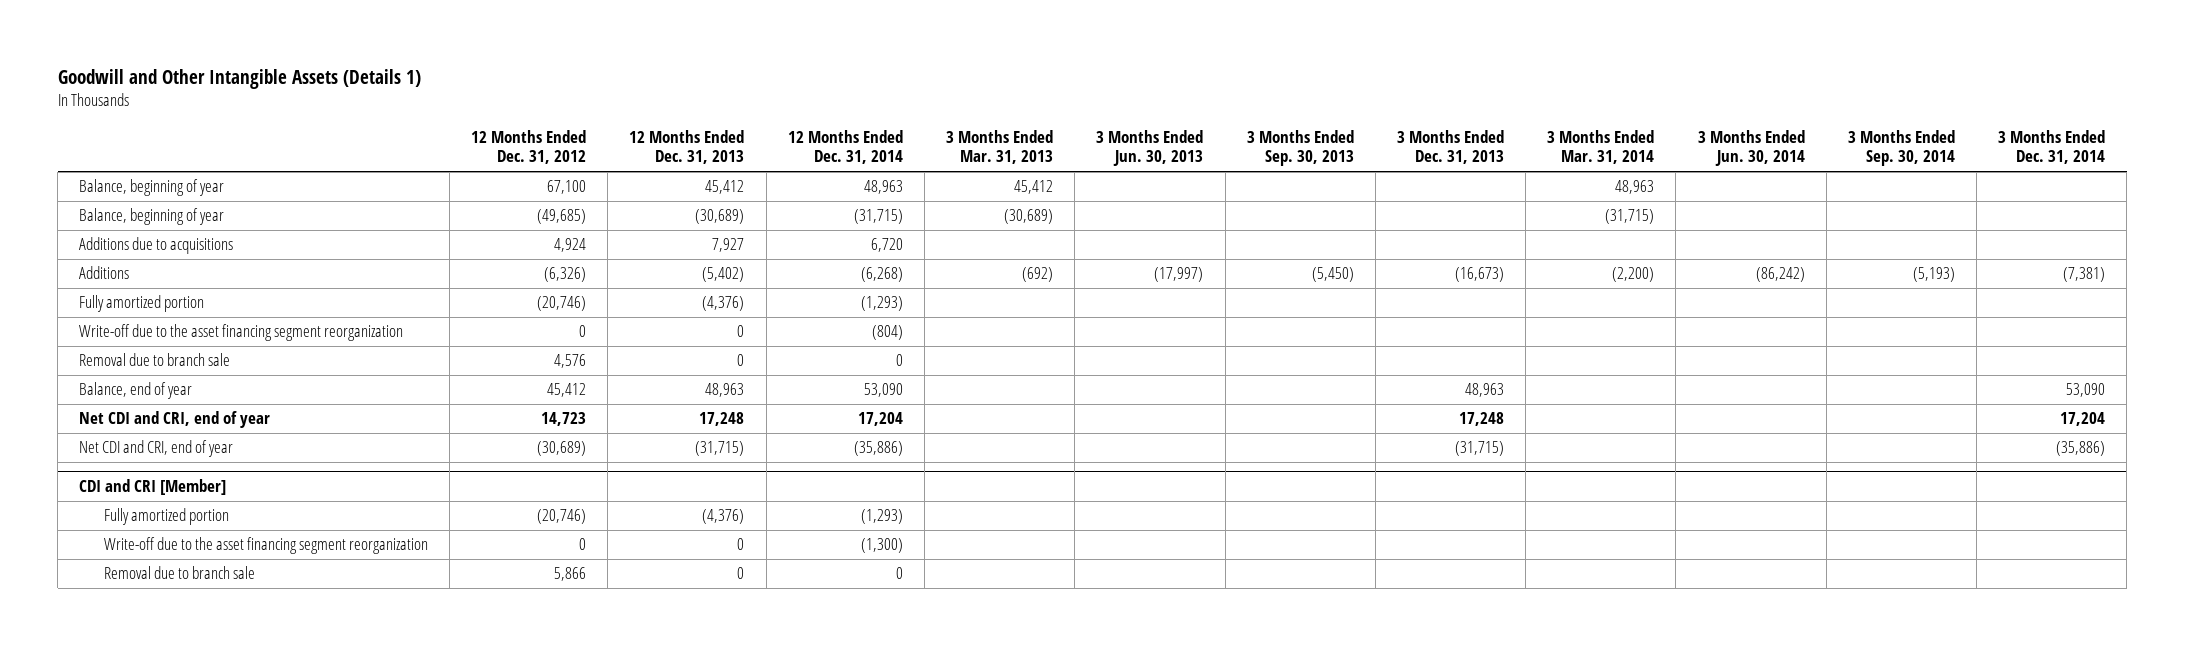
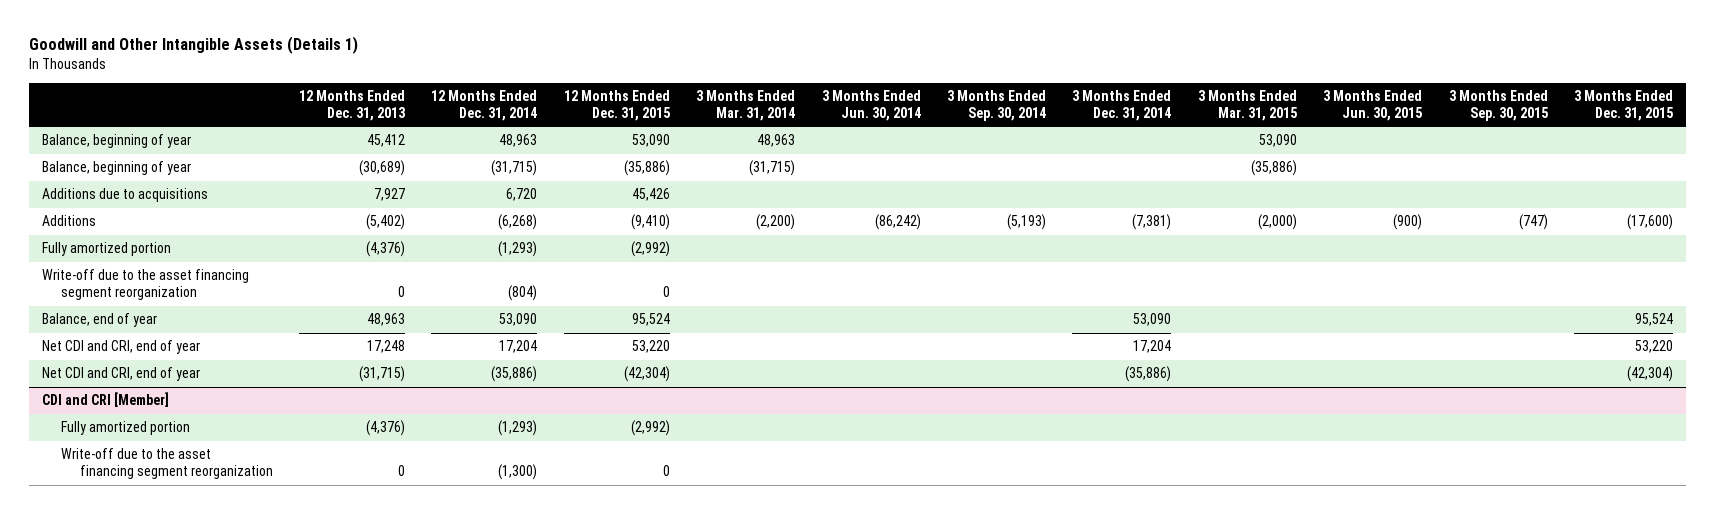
[471,129,587,165] 12 Months Ended Dec. 31, 2012 -> none
[946,129,1054,165] 3 Months Ended Mar. 31, 2013 -> none
[1096,129,1204,167] 3 Months Ended Jun. 30, 2013 -> none
[1246,129,1354,167] 3 Months Ended Sep. 30, 2013 -> none
[1397,129,1505,165] 3 Months Ended Dec. 31, 2013 -> none
none -> [563,89,670,122] 12 Months Ended Dec. 31, 2015
none -> [1197,89,1297,122] 3 Months Ended Mar. 31, 2015
none -> [1323,89,1423,122] 3 Months Ended Jun. 30, 2015
none -> [1448,89,1548,122] 3 Months Ended Sep. 30, 2015
none -> [1573,89,1673,122] 3 Months Ended Dec. 31, 2015
[79,353,231,367] Removal due to branch sale -> none
[103,566,255,580] Removal due to branch sale -> none

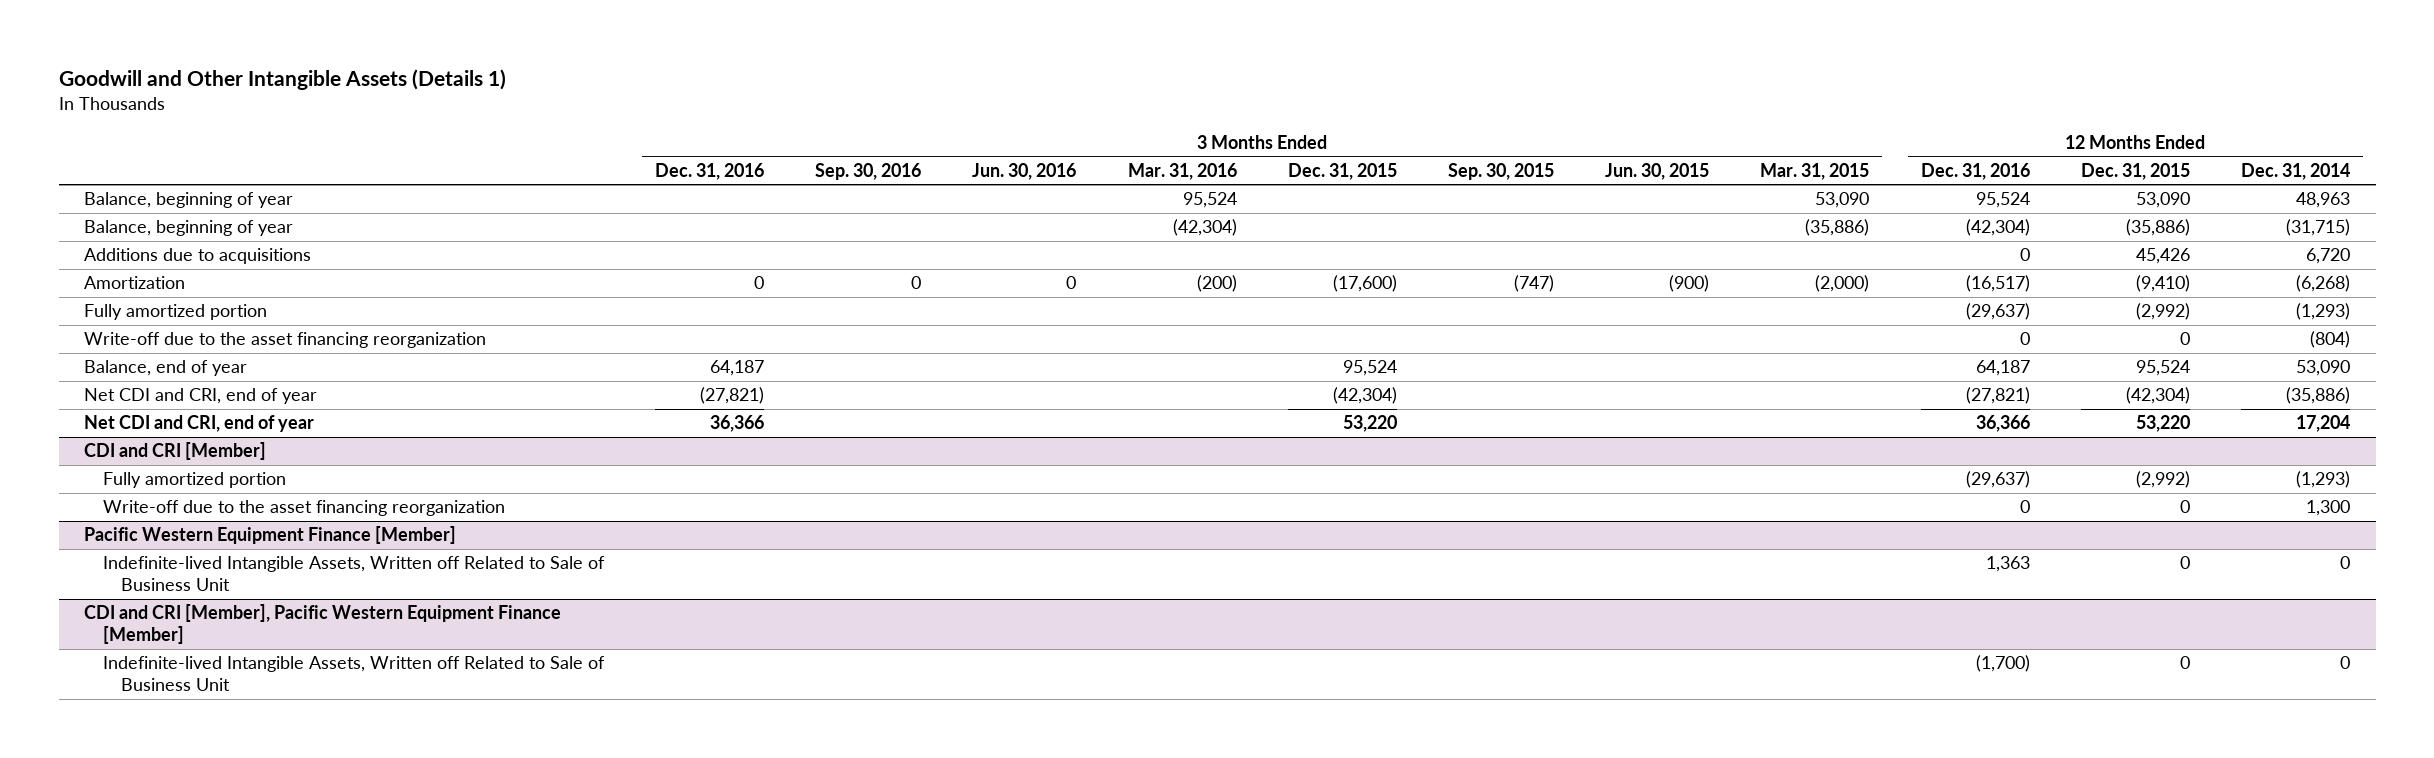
[298,89,405,122] 12 Months Ended Dec. 31, 2013 -> none
[696,89,796,122] 3 Months Ended Mar. 31, 2014 -> none
[821,89,921,122] 3 Months Ended Jun. 30, 2014 -> none
[946,89,1046,122] 3 Months Ended Sep. 30, 2014 -> none
[1072,89,1172,122] 3 Months Ended Dec. 31, 2014 -> none
none -> [654,162,764,180] Dec. 31, 2016
none -> [815,162,922,180] Sep. 30, 2016
none -> [972,162,1077,180] Jun. 30, 2016
none -> [1127,162,1237,180] Mar. 31, 2016
none -> [1920,162,2030,180] Dec. 31, 2016
[42,215,97,227] Additions -> [84,276,186,290] Amortization
[42,269,250,301] Write-off due to the asset financing segment reorganization -> [84,332,487,349] Write-off due to the asset financing reorganization
[42,340,201,355] Net CDI and CRI, end of year -> [84,415,315,433] Net CDI and CRI, end of year
[60,448,273,480] Write-off due to the asset financing segment reorganization -> [102,500,505,517] Write-off due to the asset financing reorganization
[498,464,538,481] (1,300) -> [2305,500,2350,517] 1,300
none -> [84,526,457,545] Pacific Western Equipment Finance [Member]
none -> [102,556,605,591] Indefinite-lived Intangible Assets, Written off Related to Sale of Business Unit
none -> [84,604,562,644] CDI and CRI [Member], Pacific Western Equipment Finance [Member]
none -> [102,656,605,691] Indefinite-lived Intangible Assets, Written off Related to Sale of Business Unit

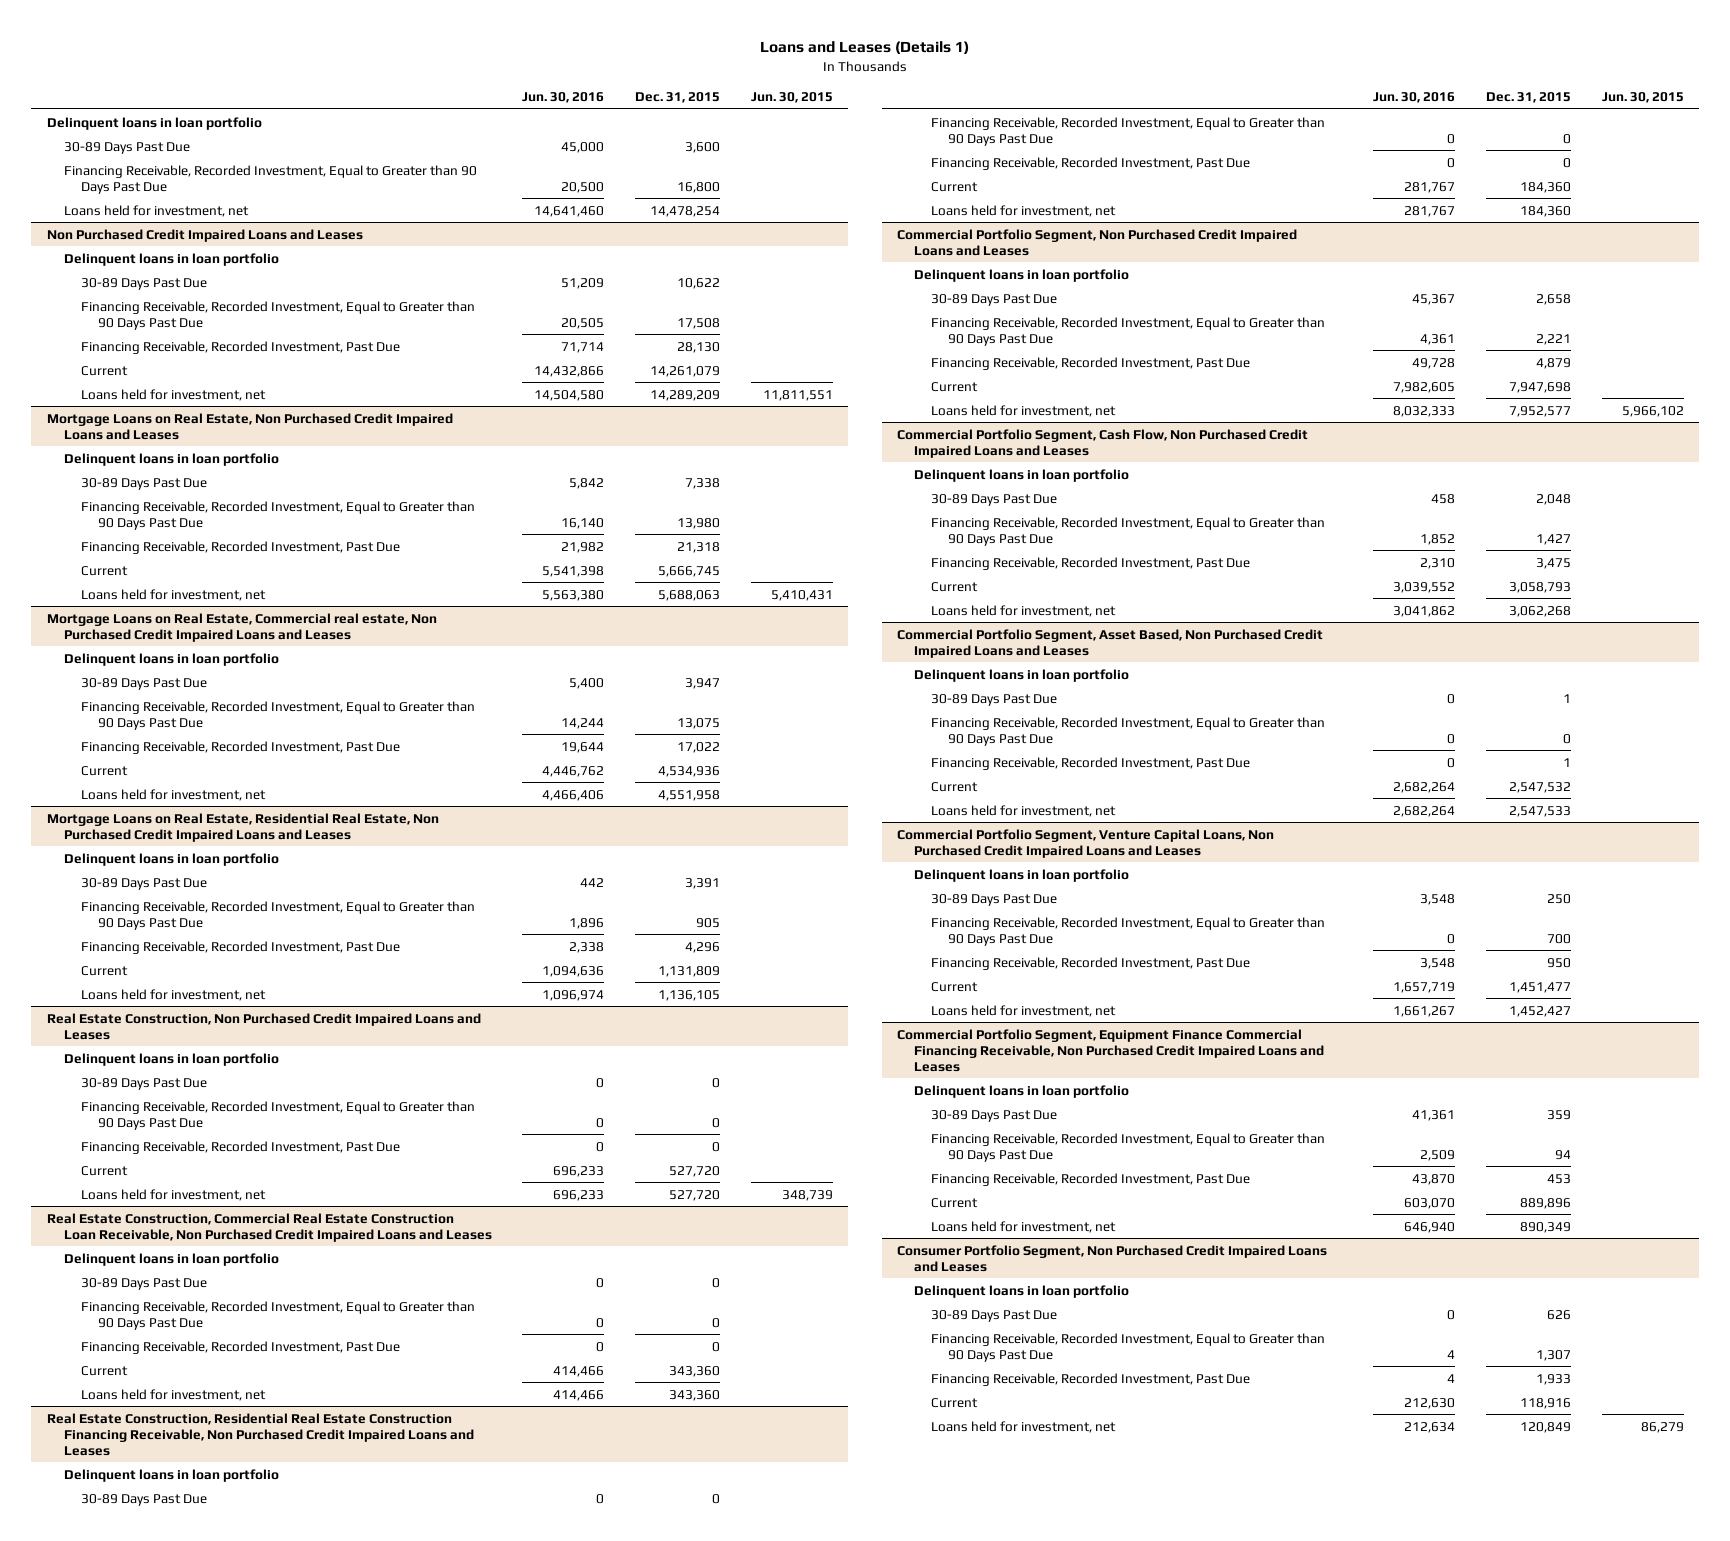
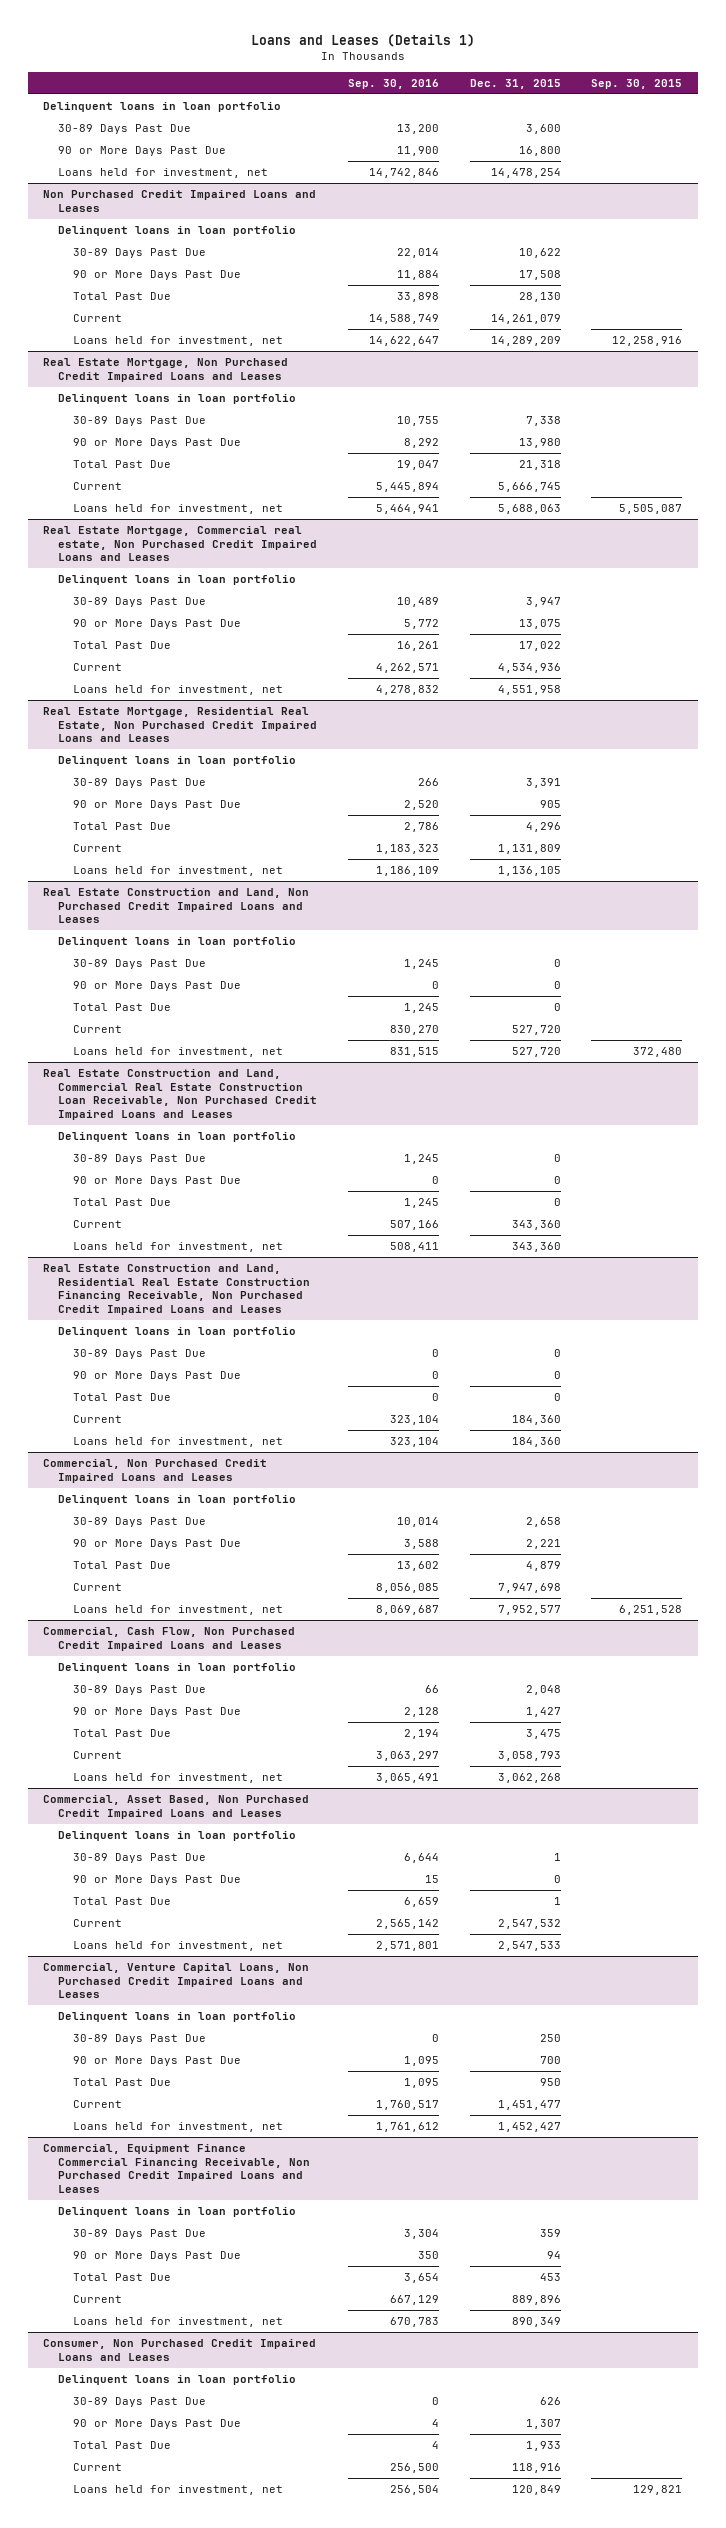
[522,91,605,103] Jun. 30, 2016 -> none
[750,91,833,103] Jun. 30, 2015 -> none
none -> [347,78,439,89] Sep. 30, 2016
none -> [591,78,683,89] Sep. 30, 2015
[63,164,477,194] Financing Receivable, Recorded Investment, Equal to Greater than 90 Days Past Due -> [58,146,227,157] 90 or More Days Past Due
[80,300,475,330] Financing Receivable, Recorded Investment, Equal to Greater than 90 Days Past Due -> [72,270,241,281] 90 or More Days Past Due
[80,340,400,354] Financing Receivable, Recorded Investment, Past Due -> [72,292,171,301] Total Past Due
[46,412,453,440] Mortgage Loans on Real Estate, Non Purchased Credit Impaired Loans and Leases -> [43,358,289,382] Real Estate Mortgage, Non Purchased Credit Impaired Loans and Leases
[80,500,475,530] Financing Receivable, Recorded Investment, Equal to Greater than 90 Days Past Due -> [72,438,241,449] 90 or More Days Past Due
[80,540,400,554] Financing Receivable, Recorded Investment, Past Due -> [72,460,171,469] Total Past Due
[46,612,437,642] Mortgage Loans on Real Estate, Commercial real estate, Non Purchased Credit Impaired Loans and Leases -> [43,526,318,562] Real Estate Mortgage, Commercial real estate, Non Purchased Credit Impaired Loans and Leases
[80,700,475,730] Financing Receivable, Recorded Investment, Equal to Greater than 90 Days Past Due -> [72,619,241,630] 90 or More Days Past Due
[80,740,400,754] Financing Receivable, Recorded Investment, Past Due -> [72,641,171,650] Total Past Due
[46,812,439,842] Mortgage Loans on Real Estate, Residential Real Estate, Non Purchased Credit Impaired Loans and Leases -> [43,707,318,743] Real Estate Mortgage, Residential Real Estate, Non Purchased Credit Impaired Loans and Leases
[80,900,475,930] Financing Receivable, Recorded Investment, Equal to Greater than 90 Days Past Due -> [72,800,241,811] 90 or More Days Past Due
[80,940,400,954] Financing Receivable, Recorded Investment, Past Due -> [72,822,171,831] Total Past Due
[46,1012,481,1040] Real Estate Construction, Non Purchased Credit Impaired Loans and Leases -> [43,888,310,924] Real Estate Construction and Land, Non Purchased Credit Impaired Loans and Leases
[80,1100,475,1130] Financing Receivable, Recorded Investment, Equal to Greater than 90 Days Past Due -> [72,981,241,992] 90 or More Days Past Due
[80,1140,400,1154] Financing Receivable, Recorded Investment, Past Due -> [72,1003,171,1012] Total Past Due
[46,1212,492,1242] Real Estate Construction, Commercial Real Estate Construction Loan Receivable, Non Purchased Credit Impaired Loans and Leases -> [43,1069,318,1121] Real Estate Construction and Land, Commercial Real Estate Construction Loan Receivable, Non Purchased Credit Impaired Loans and Leases
[80,1300,475,1330] Financing Receivable, Recorded Investment, Equal to Greater than 90 Days Past Due -> [72,1176,241,1187] 90 or More Days Past Due
[80,1340,400,1354] Financing Receivable, Recorded Investment, Past Due -> [72,1198,171,1207] Total Past Due
[46,1412,474,1456] Real Estate Construction, Residential Real Estate Construction Financing Receivable, Non Purchased Credit Impaired Loans and Leases -> [43,1264,311,1316] Real Estate Construction and Land, Residential Real Estate Construction Financing Receivable, Non Purchased Credit Impaired Loans and Leases
[931,116,1326,146] Financing Receivable, Recorded Investment, Equal to Greater than 90 Days Past Due -> [72,1371,241,1382] 90 or More Days Past Due
[931,156,1251,170] Financing Receivable, Recorded Investment, Past Due -> [72,1393,171,1402] Total Past Due
[897,228,1298,256] Commercial Portfolio Segment, Non Purchased Credit Impaired Loans and Leases -> [43,1459,268,1483] Commercial, Non Purchased Credit Impaired Loans and Leases
[931,316,1326,346] Financing Receivable, Recorded Investment, Equal to Greater than 90 Days Past Due -> [72,1539,241,1550] 90 or More Days Past Due
[931,356,1251,370] Financing Receivable, Recorded Investment, Past Due -> [72,1561,171,1570] Total Past Due
[897,428,1309,458] Commercial Portfolio Segment, Cash Flow, Non Purchased Credit Impaired Loans and Leases -> [43,1627,296,1651] Commercial, Cash Flow, Non Purchased Credit Impaired Loans and Leases
[931,516,1326,546] Financing Receivable, Recorded Investment, Equal to Greater than 90 Days Past Due -> [72,1707,241,1718] 90 or More Days Past Due
[931,556,1251,570] Financing Receivable, Recorded Investment, Past Due -> [72,1729,171,1738] Total Past Due
[897,628,1324,658] Commercial Portfolio Segment, Asset Based, Non Purchased Credit Impaired Loans and Leases -> [43,1795,310,1819] Commercial, Asset Based, Non Purchased Credit Impaired Loans and Leases
[931,716,1326,746] Financing Receivable, Recorded Investment, Equal to Greater than 90 Days Past Due -> [72,1875,241,1886] 90 or More Days Past Due
[931,756,1251,770] Financing Receivable, Recorded Investment, Past Due -> [72,1897,171,1906] Total Past Due
[897,828,1275,858] Commercial Portfolio Segment, Venture Capital Loans, Non Purchased Credit Impaired Loans and Leases -> [43,1963,310,1999] Commercial, Venture Capital Loans, Non Purchased Credit Impaired Loans and Leases
[931,916,1326,946] Financing Receivable, Recorded Investment, Equal to Greater than 90 Days Past Due -> [72,2056,241,2067] 90 or More Days Past Due
[931,956,1251,970] Financing Receivable, Recorded Investment, Past Due -> [72,2078,171,2087] Total Past Due
[897,1028,1325,1072] Commercial Portfolio Segment, Equipment Finance Commercial Financing Receivable, Non Purchased Credit Impaired Loans and Leases -> [43,2144,311,2194] Commercial, Equipment Finance Commercial Financing Receivable, Non Purchased Credit Impaired Loans and Leases
[931,1132,1326,1162] Financing Receivable, Recorded Investment, Equal to Greater than 90 Days Past Due -> [72,2251,241,2262] 90 or More Days Past Due
[931,1172,1251,1186] Financing Receivable, Recorded Investment, Past Due -> [72,2273,171,2282] Total Past Due
[897,1244,1328,1272] Consumer Portfolio Segment, Non Purchased Credit Impaired Loans and Leases -> [43,2339,317,2361] Consumer, Non Purchased Credit Impaired Loans and Leases
[931,1332,1326,1362] Financing Receivable, Recorded Investment, Equal to Greater than 90 Days Past Due -> [72,2419,241,2430] 90 or More Days Past Due
[931,1372,1251,1386] Financing Receivable, Recorded Investment, Past Due -> [72,2441,171,2450] Total Past Due

